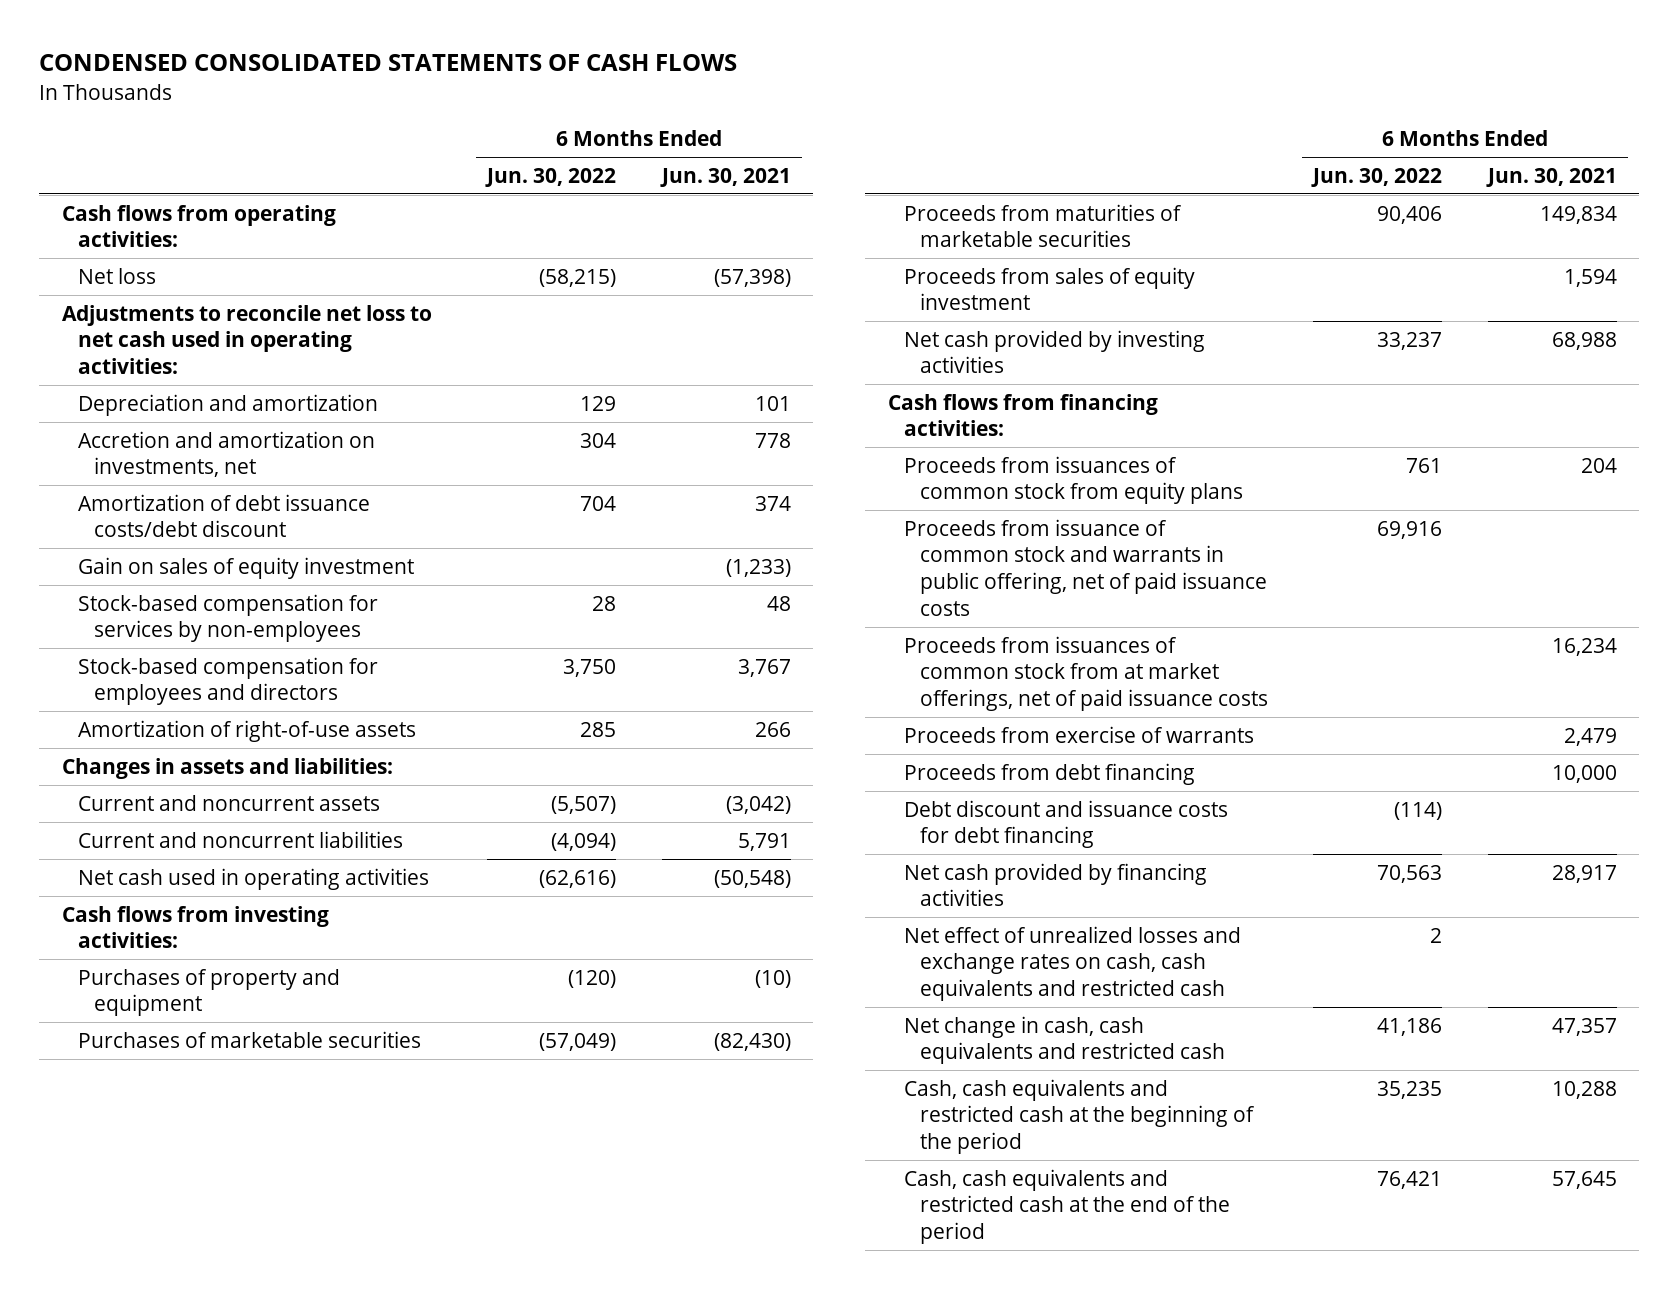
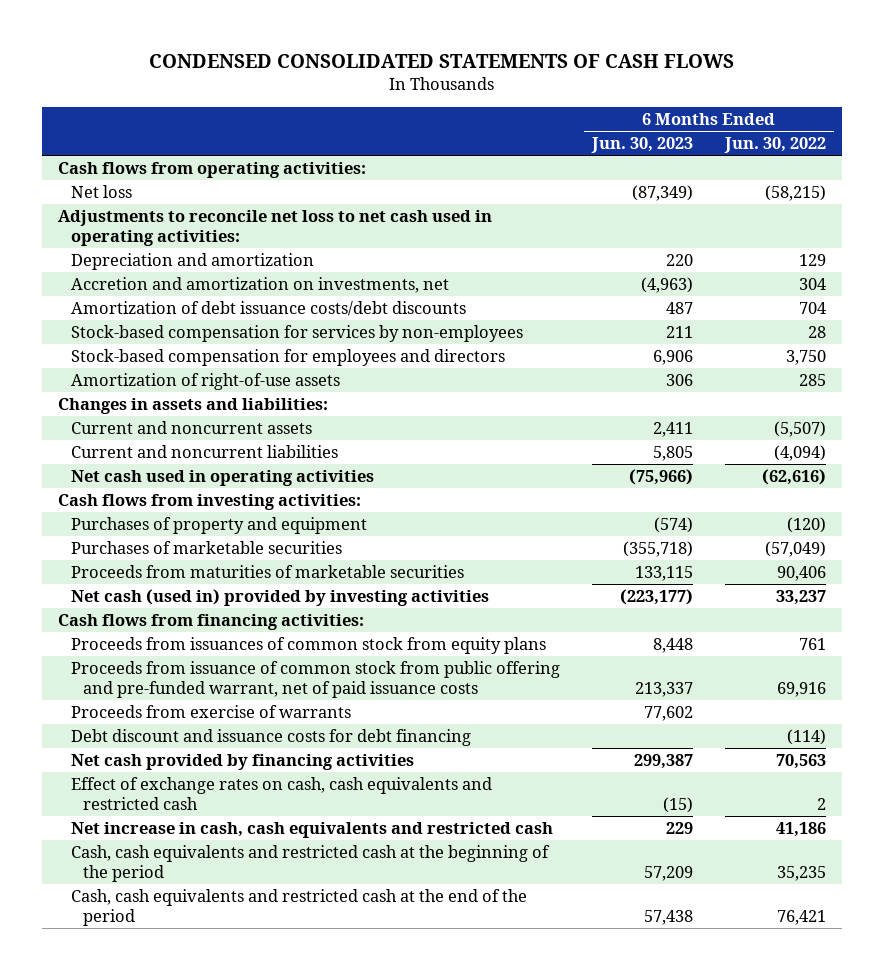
[659,167,791,187] Jun. 30, 2021 -> none
none -> [590,137,693,154] Jun. 30, 2023
[78,556,415,579] Gain on sales of equity investment -> none
[78,493,371,538] Amortization of debt issuance costs/debt discount -> [70,301,466,317] Amortization of debt issuance costs/debt discounts
[904,266,1196,311] Proceeds from sales of equity investment -> none
[904,329,1206,374] Net cash provided by investing activities -> [70,589,489,607] Net cash (used in) provided by investing activities
[904,635,1269,712] Proceeds from issuances of common stock from at market offerings, net of paid issuance costs -> none
[904,518,1268,616] Proceeds from issuance of common stock and warrants in public offering, net of paid issuance costs -> [70,661,560,699] Proceeds from issuance of common stock from public offering and pre-funded warrant, net of paid issuance costs
[904,762,1196,785] Proceeds from debt financing -> none
[904,925,1242,1002] Net effect of unrealized losses and exchange rates on cash, cash equivalents and restricted cash -> [70,777,492,811] Effect of exchange rates on cash, cash equivalents and restricted cash
[904,1015,1226,1065] Net change in cash, cash equivalents and restricted cash -> [70,822,553,839] Net increase in cash, cash equivalents and restricted cash

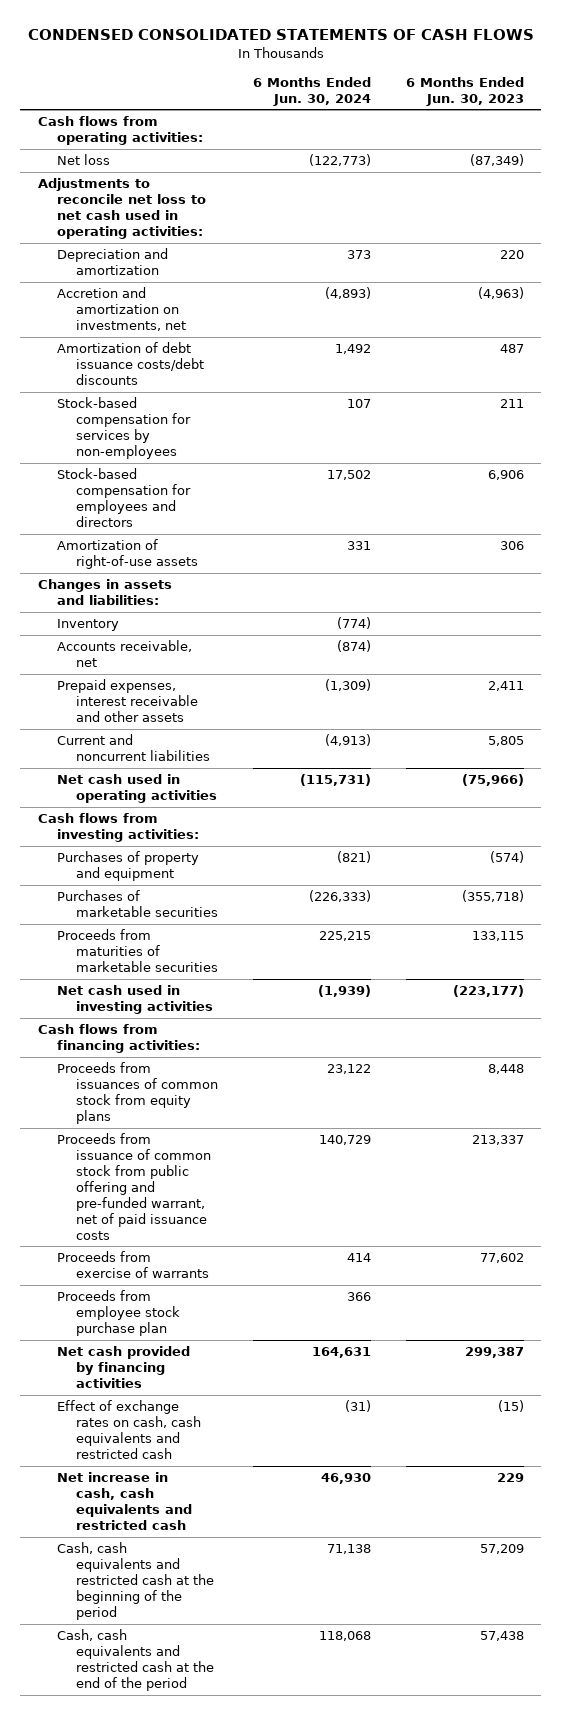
[723,137,826,154] Jun. 30, 2022 -> none
none -> [252,76,371,106] 6 Months Ended Jun. 30, 2024
none -> [56,619,119,632] Inventory
none -> [56,640,192,668] Accounts receivable, net
[70,421,312,435] Current and noncurrent assets -> [56,679,199,722] Prepaid expenses, interest receivable and other assets
[70,589,489,607] Net cash (used in) provided by investing activities -> [56,985,214,1015] Net cash used in investing activities
[70,729,471,747] Debt discount and issuance costs for debt financing -> none
none -> [56,1290,181,1336] Proceeds from employee stock purchase plan

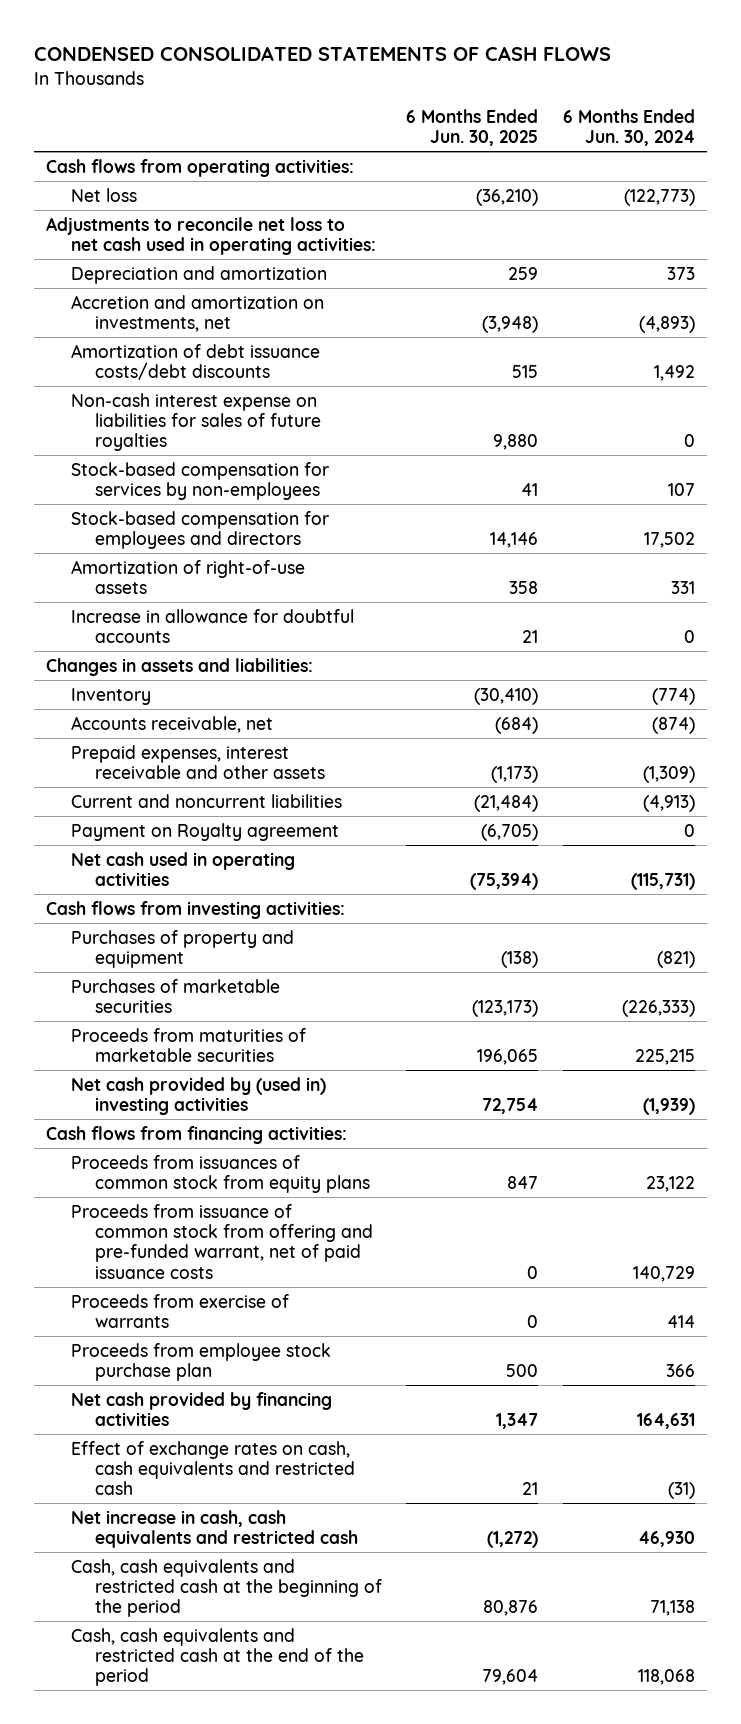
[405,76,524,106] 6 Months Ended Jun. 30, 2023 -> none
none -> [406,108,539,146] 6 Months Ended Jun. 30, 2025
none -> [70,392,322,452] Non-cash interest expense on liabilities for sales of future royalties
none -> [70,608,354,643] Increase in allowance for doubtful accounts
none -> [70,822,339,841] Payment on Royalty agreement
[56,985,214,1015] Net cash used in investing activities -> [70,1076,326,1115] Net cash provided by (used in) investing activities
[56,1133,212,1240] Proceeds from issuance of common stock from public offering and pre-funded warrant, net of paid issuance costs -> [70,1203,374,1279] Proceeds from issuance of common stock from offering and pre-funded warrant, net of paid issuance costs

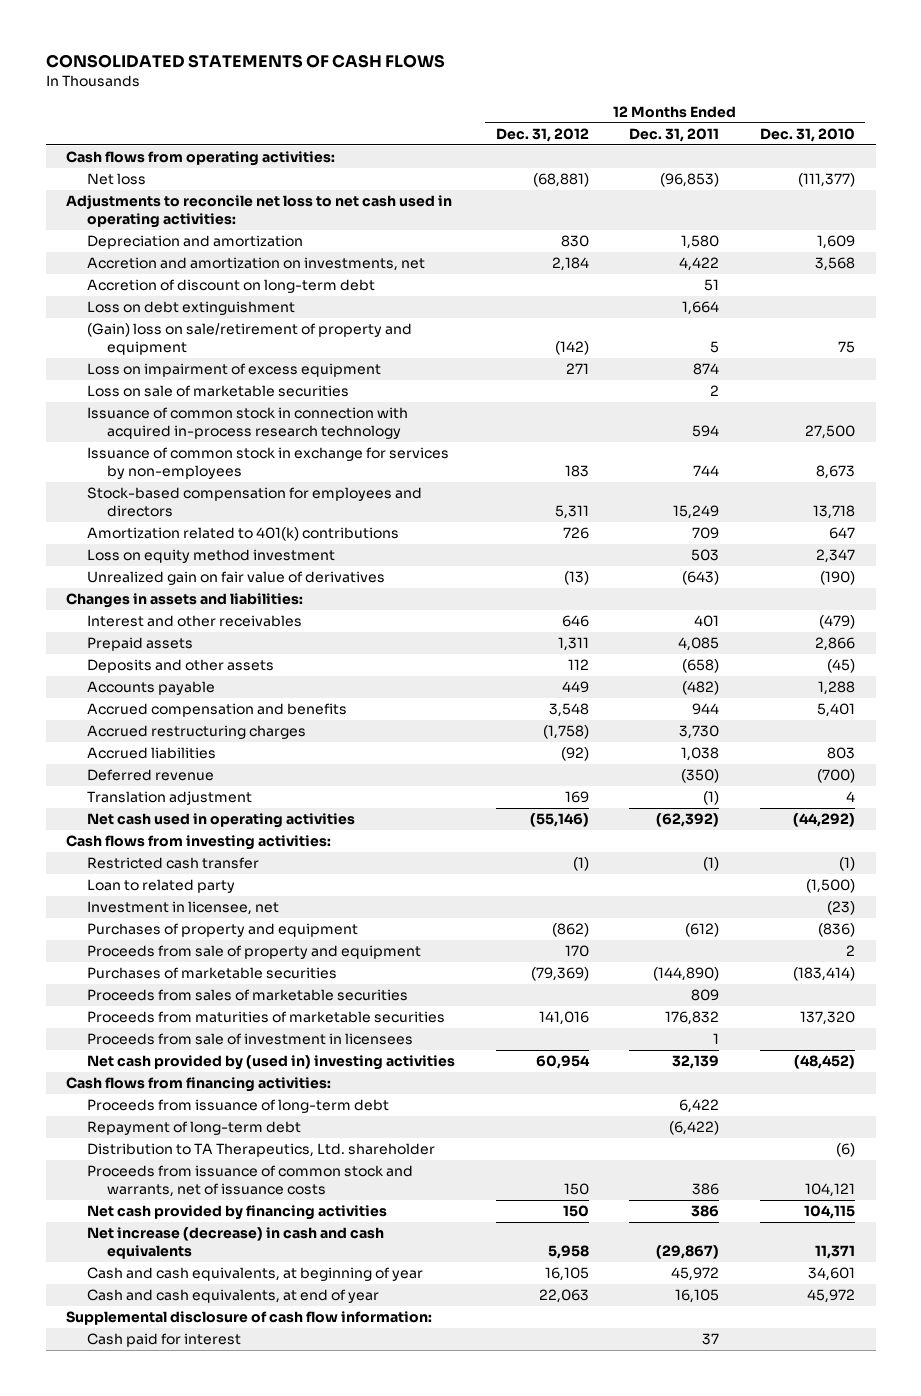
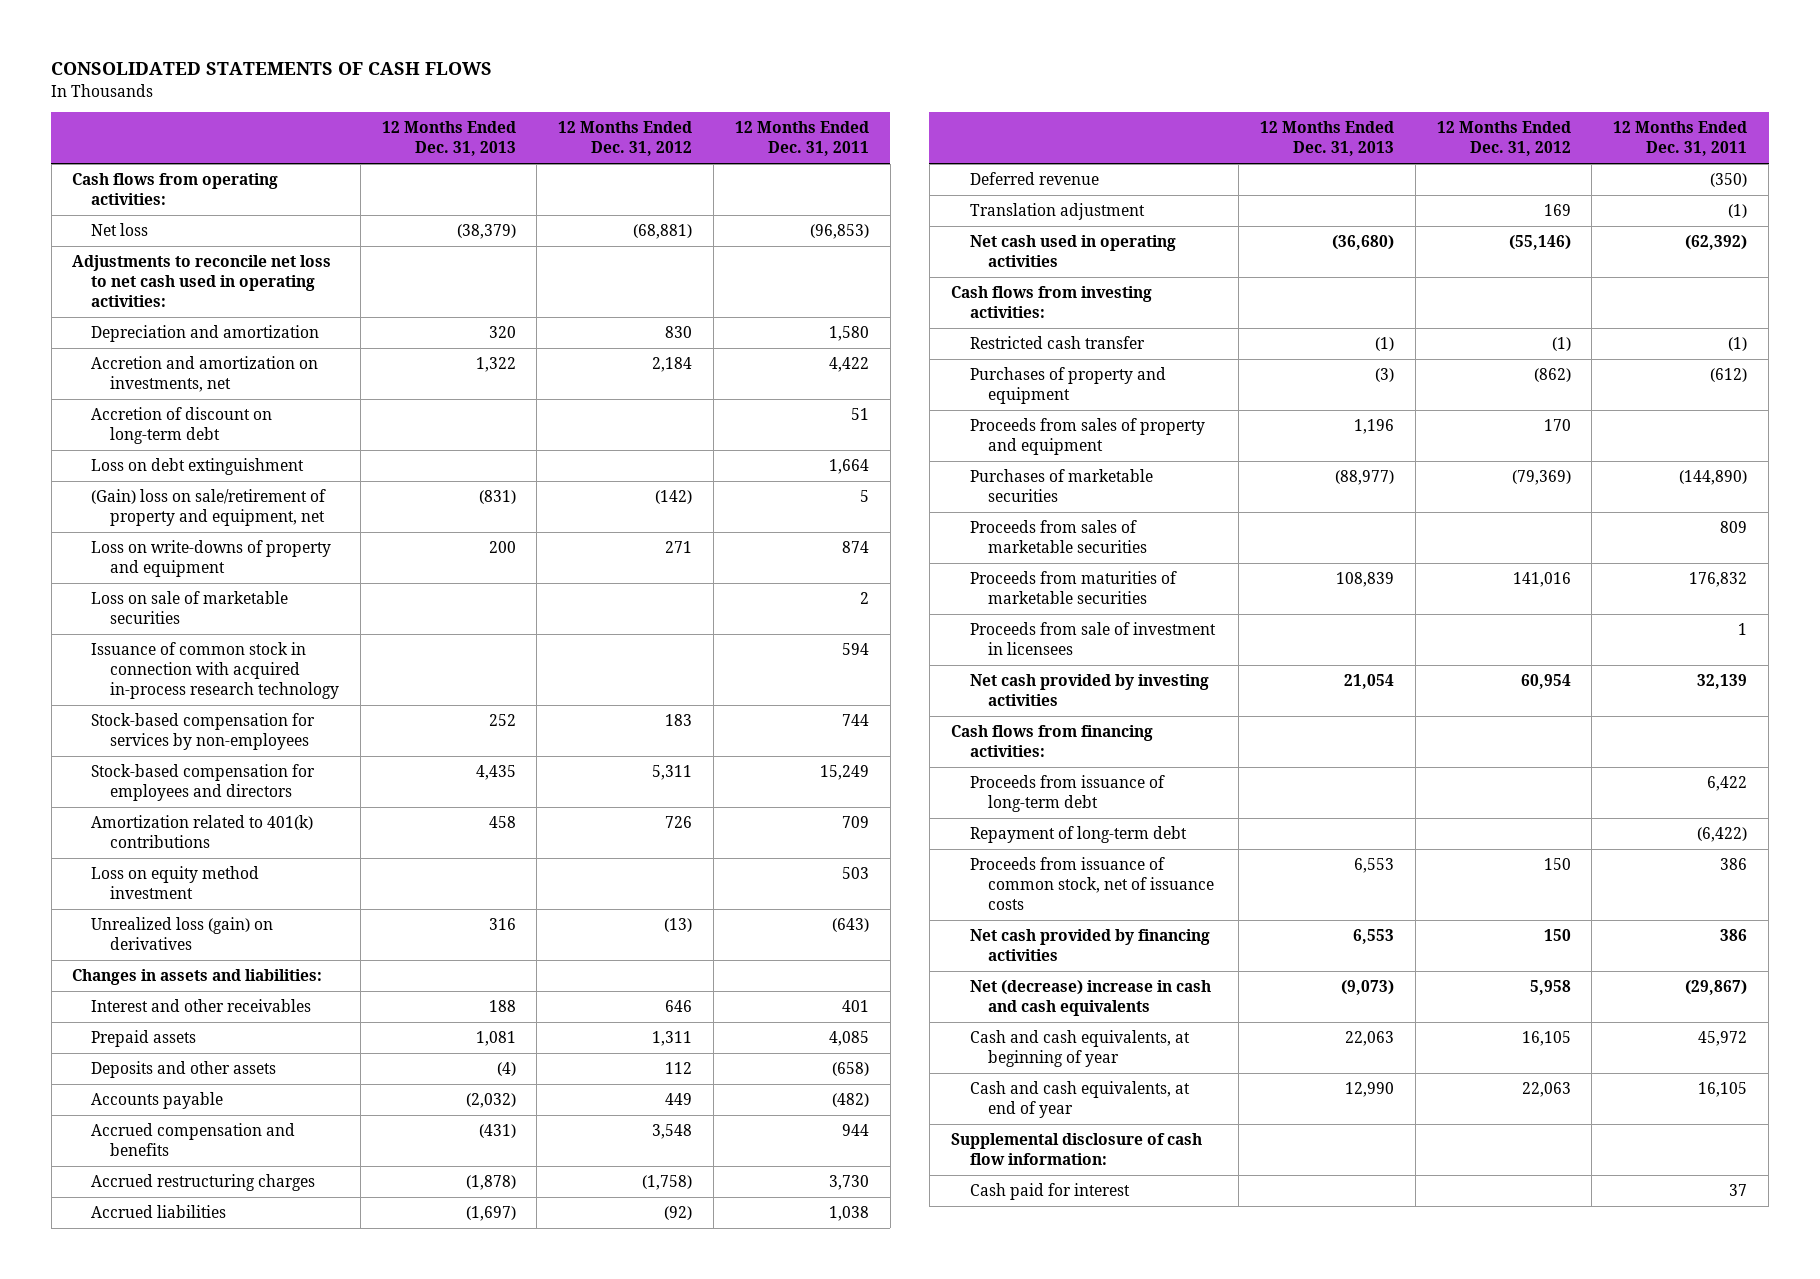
[760,127,856,142] Dec. 31, 2010 -> none
none -> [381,121,516,157] 12 Months Ended Dec. 31, 2013
[86,323,412,356] (Gain) loss on sale/retirement of property and equipment -> [91,488,327,527] (Gain) loss on sale/retirement of property and equipment, net
[86,363,381,378] Loss on impairment of excess equipment -> [91,539,332,578] Loss on write-downs of property and equipment
[86,447,449,480] Issuance of common stock in exchange for services by non-employees -> [91,712,316,751] Stock-based compensation for services by non-employees
[86,571,385,586] Unrealized gain on fair value of derivatives -> [91,916,274,951] Unrealized loss (gain) on derivatives
[86,879,235,894] Loan to related party -> none
[86,901,279,916] Investment in licensee, net -> none
[86,945,421,960] Proceeds from sale of property and equipment -> [969,417,1205,456] Proceeds from sales of property and equipment
[86,1055,455,1071] Net cash provided by (used in) investing activities -> [969,673,1209,707] Net cash provided by investing activities
[86,1143,435,1158] Distribution to TA Therapeutics, Ltd. shareholder -> none
[86,1165,413,1198] Proceeds from issuance of common stock and warrants, net of issuance costs -> [969,856,1215,911] Proceeds from issuance of common stock, net of issuance costs
[86,1227,384,1260] Net increase (decrease) in cash and cash equivalents -> [969,979,1211,1017] Net (decrease) increase in cash and cash equivalents

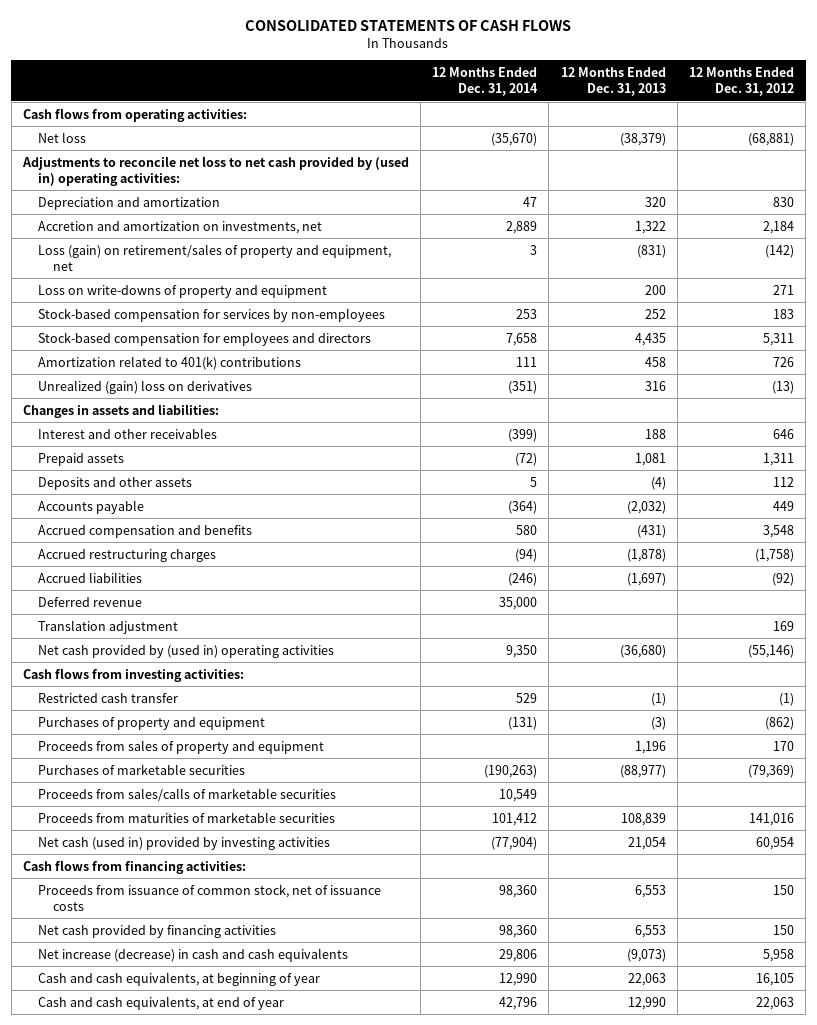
[734,121,869,157] 12 Months Ended Dec. 31, 2011 -> none
none -> [432,66,539,97] 12 Months Ended Dec. 31, 2014
[72,254,332,308] Adjustments to reconcile net loss to net cash used in operating activities: -> [21,155,409,186] Adjustments to reconcile net loss to net cash provided by (used in) operating activities:
[91,406,273,445] Accretion of discount on long-term debt -> none
[91,457,305,475] Loss on debt extinguishment -> none
[91,488,327,527] (Gain) loss on sale/retirement of property and equipment, net -> [38,243,392,271] Loss (gain) on retirement/sales of property and equipment, net
[91,590,289,625] Loss on sale of marketable securities -> none
[91,641,339,700] Issuance of common stock in connection with acquired in-process research technology -> none
[91,865,260,900] Loss on equity method investment -> none
[91,916,274,951] Unrealized loss (gain) on derivatives -> [38,379,253,394] Unrealized (gain) loss on derivatives
[969,234,1176,268] Net cash used in operating activities -> [38,644,335,658] Net cash provided by (used in) operating activities
[969,519,1148,554] Proceeds from sales of marketable securities -> [38,787,337,802] Proceeds from sales/calls of marketable securities
[969,621,1216,656] Proceeds from sale of investment in licensees -> none
[969,673,1209,707] Net cash provided by investing activities -> [38,836,331,850] Net cash (used in) provided by investing activities
[969,774,1165,813] Proceeds from issuance of long-term debt -> none
[969,825,1187,843] Repayment of long-term debt -> none
[969,979,1211,1017] Net (decrease) increase in cash and cash equivalents -> [38,947,349,962] Net increase (decrease) in cash and cash equivalents
[950,1132,1202,1166] Supplemental disclosure of cash flow information: -> none
[969,1182,1130,1200] Cash paid for interest -> none

